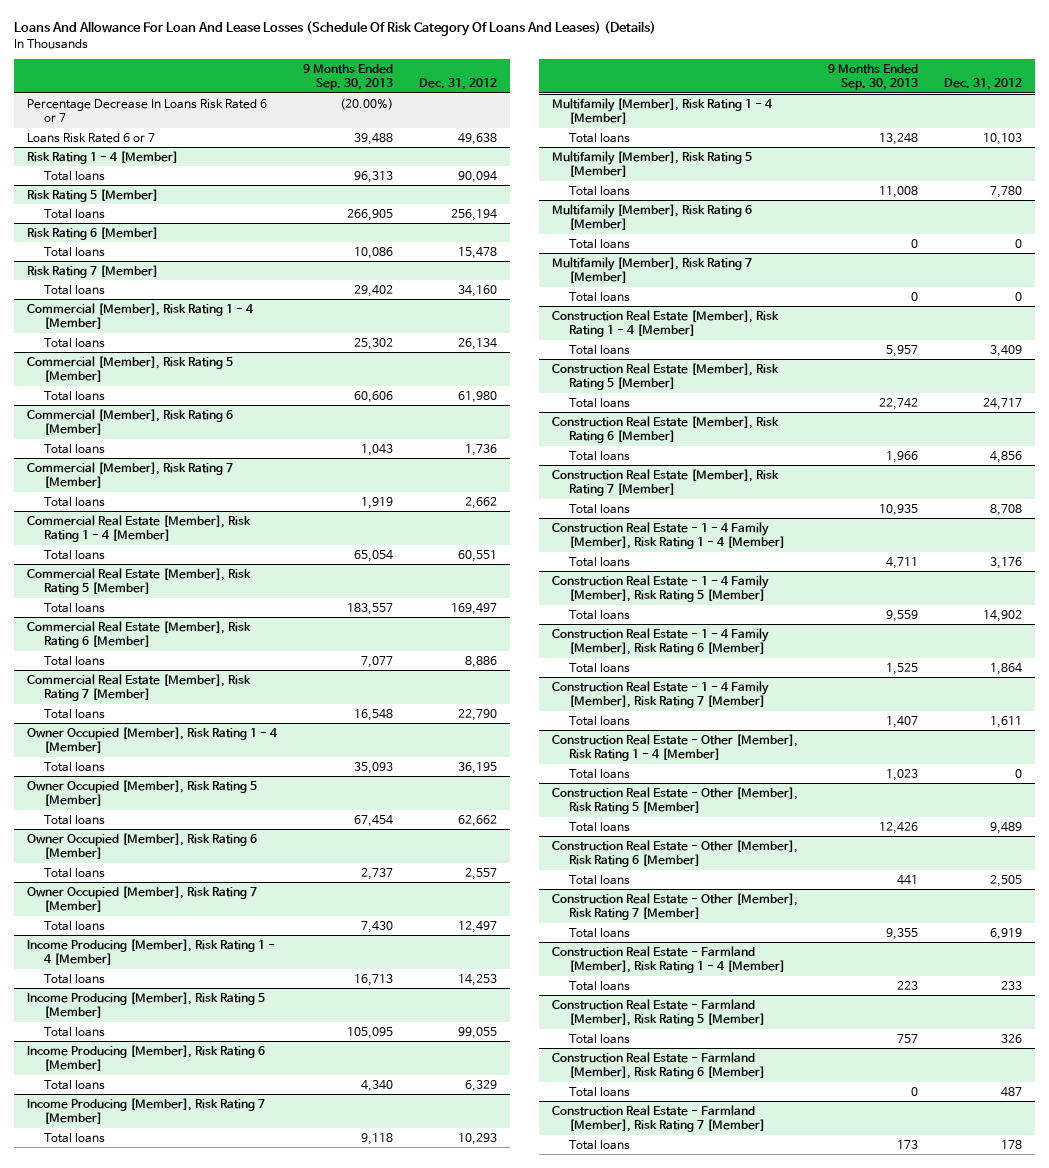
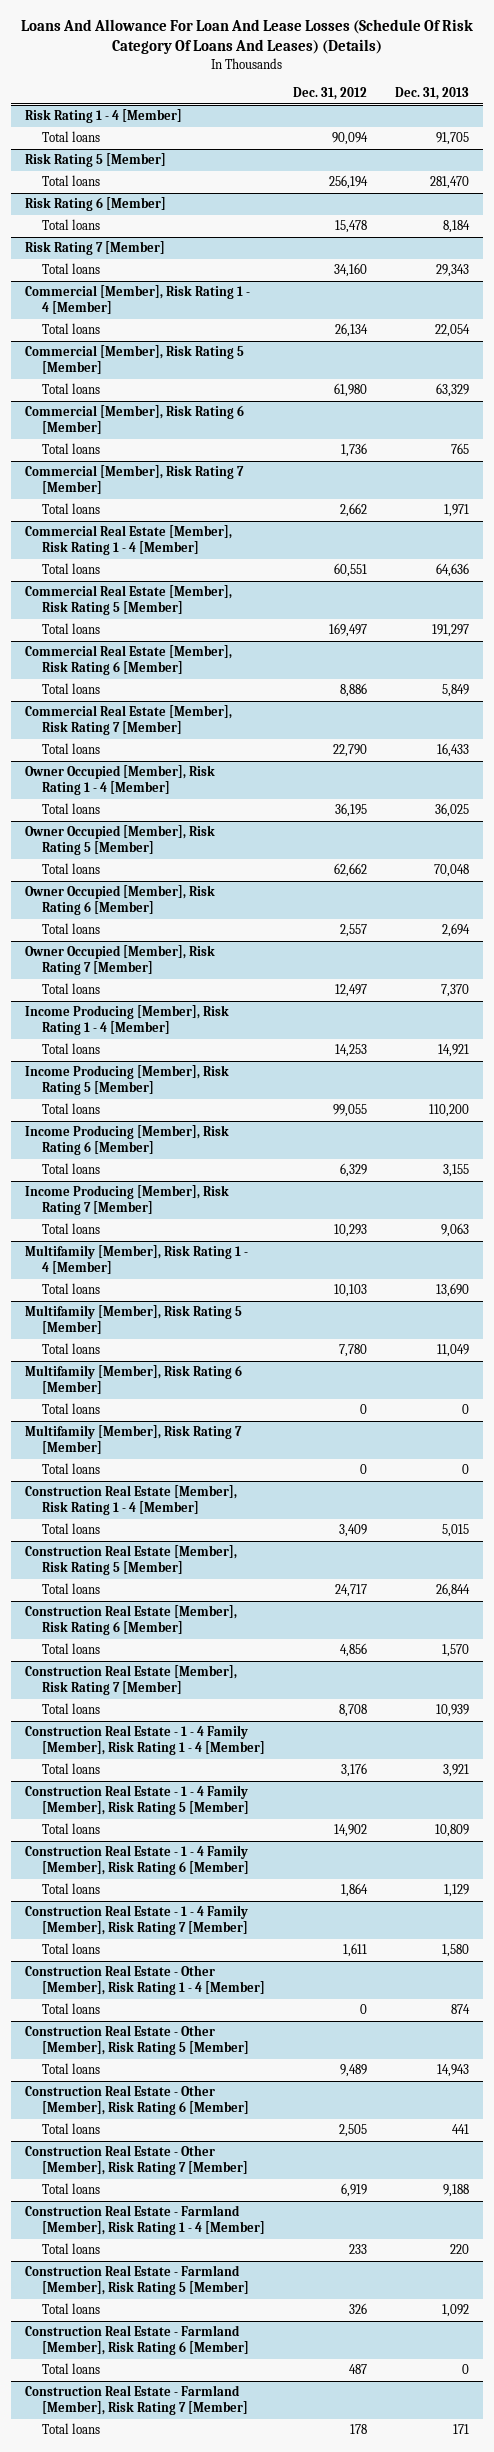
[303,63,394,91] 9 Months Ended Sep. 30, 2013 -> none
none -> [395,87,470,101] Dec. 31, 2013
[27,98,268,123] Percentage Decrease In Loans Risk Rated 6 or 7 -> none
[27,132,156,143] Loans Risk Rated 6 or 7 -> none

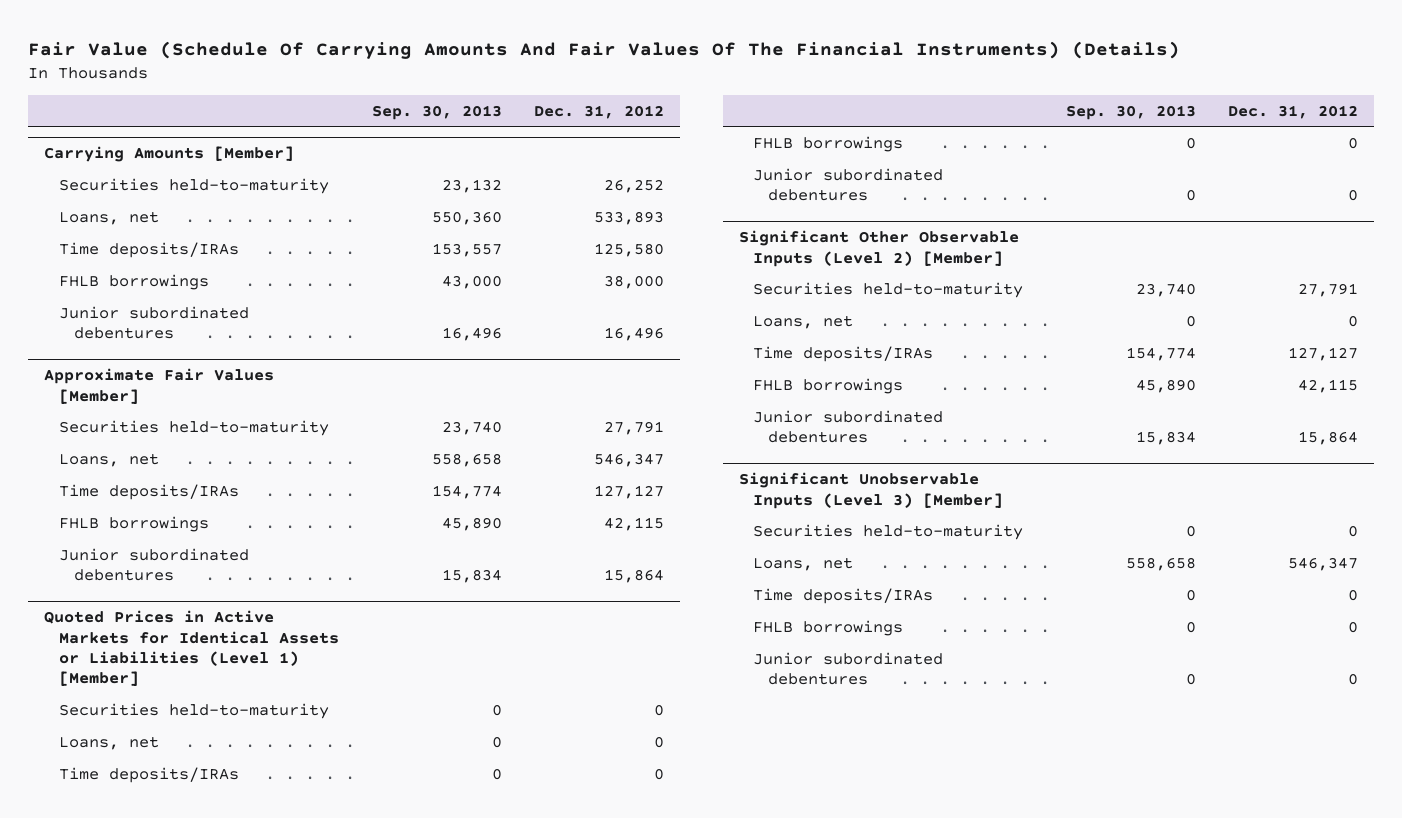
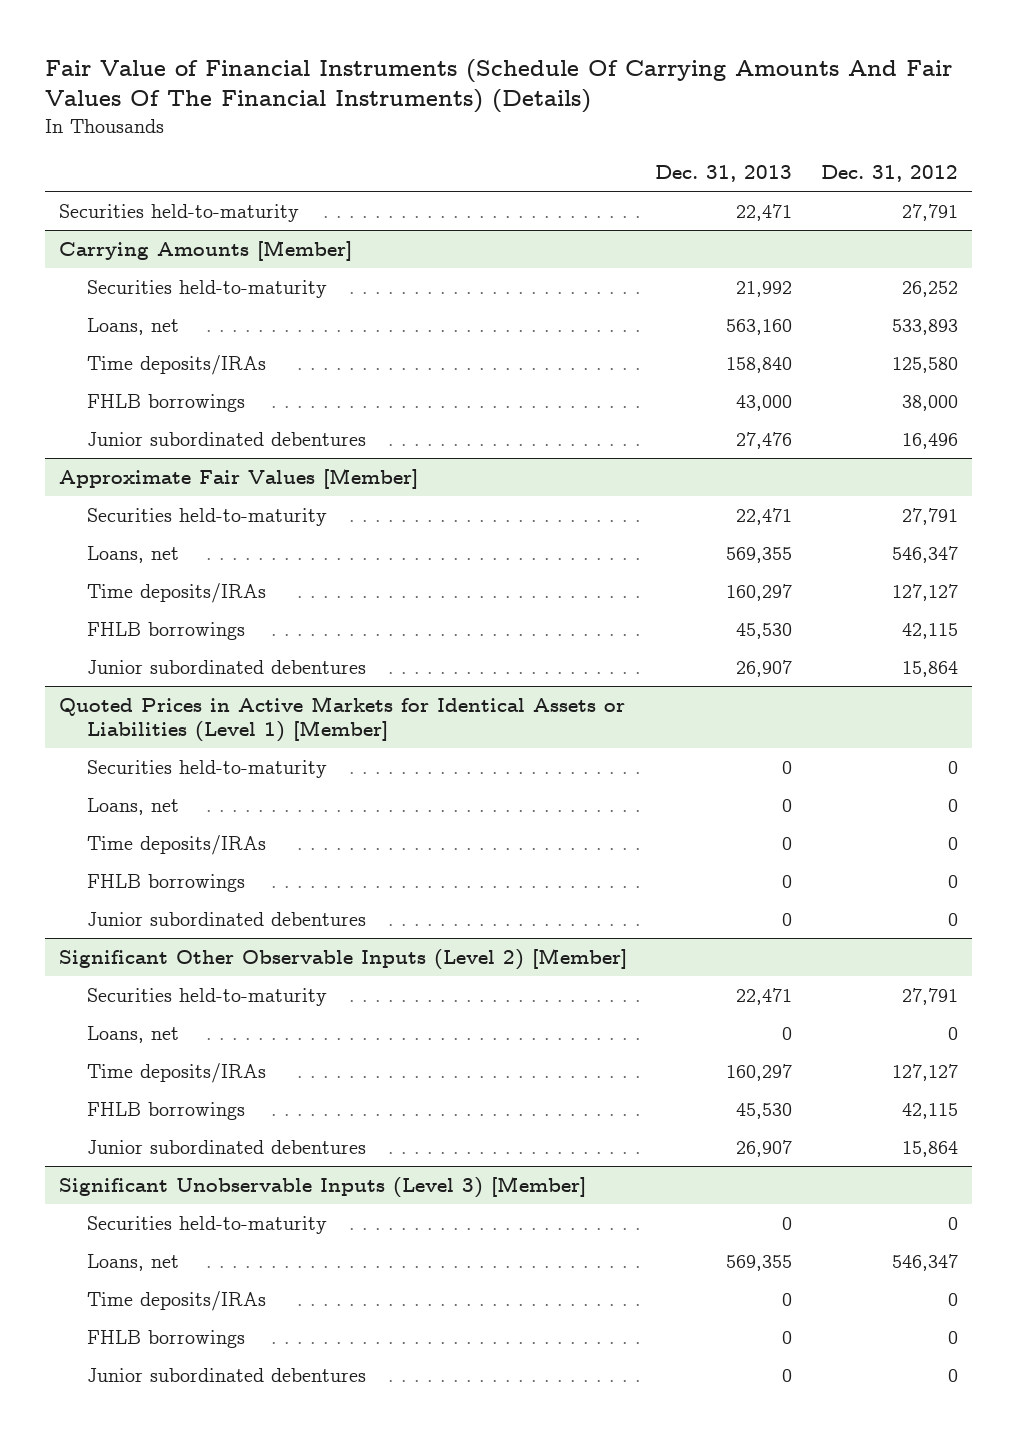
[28,40,1181,59] Fair Value (Schedule Of Carrying Amounts And Fair Values Of The Financial Instruments) (Details) -> [45,58,953,114] Fair Value of Financial Instruments (Schedule Of Carrying Amounts And Fair Values Of The Financial Instruments) (Details)
[371,104,502,120] Sep. 30, 2013 -> none
none -> [655,164,793,182] Dec. 31, 2013
none -> [59,203,300,222] Securities held-to-maturity

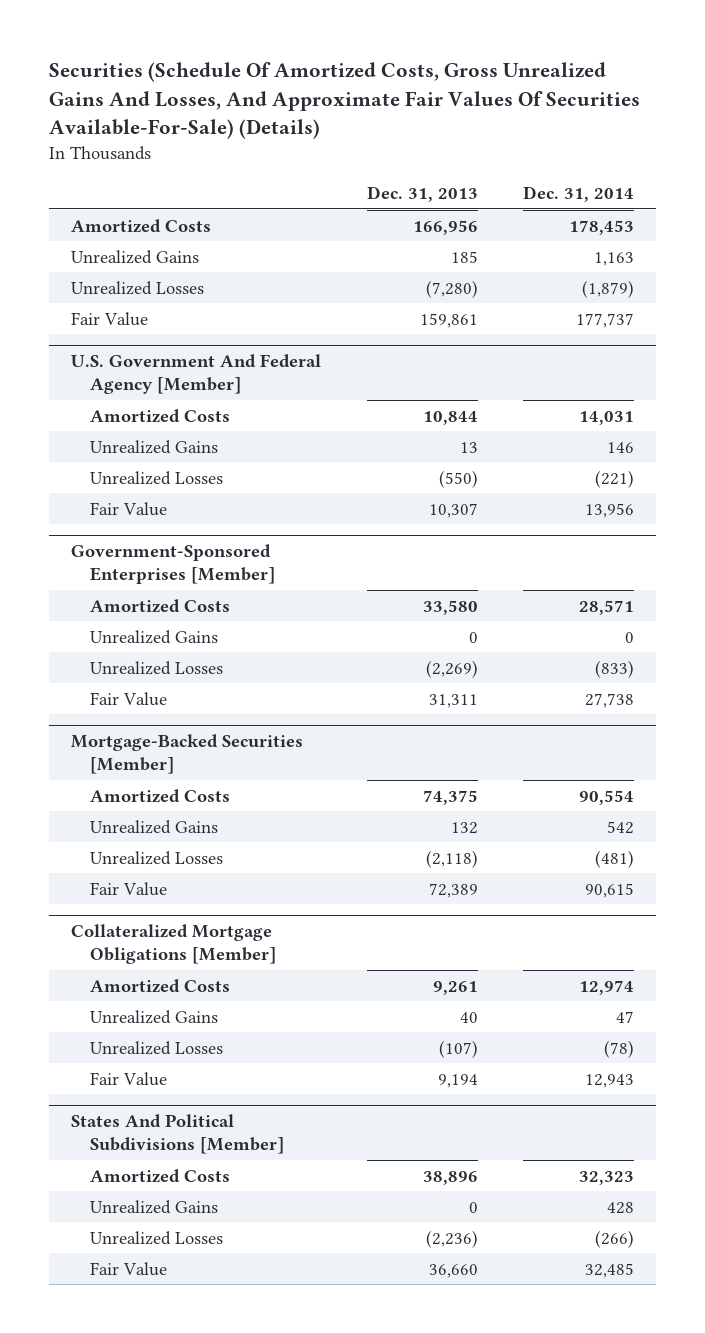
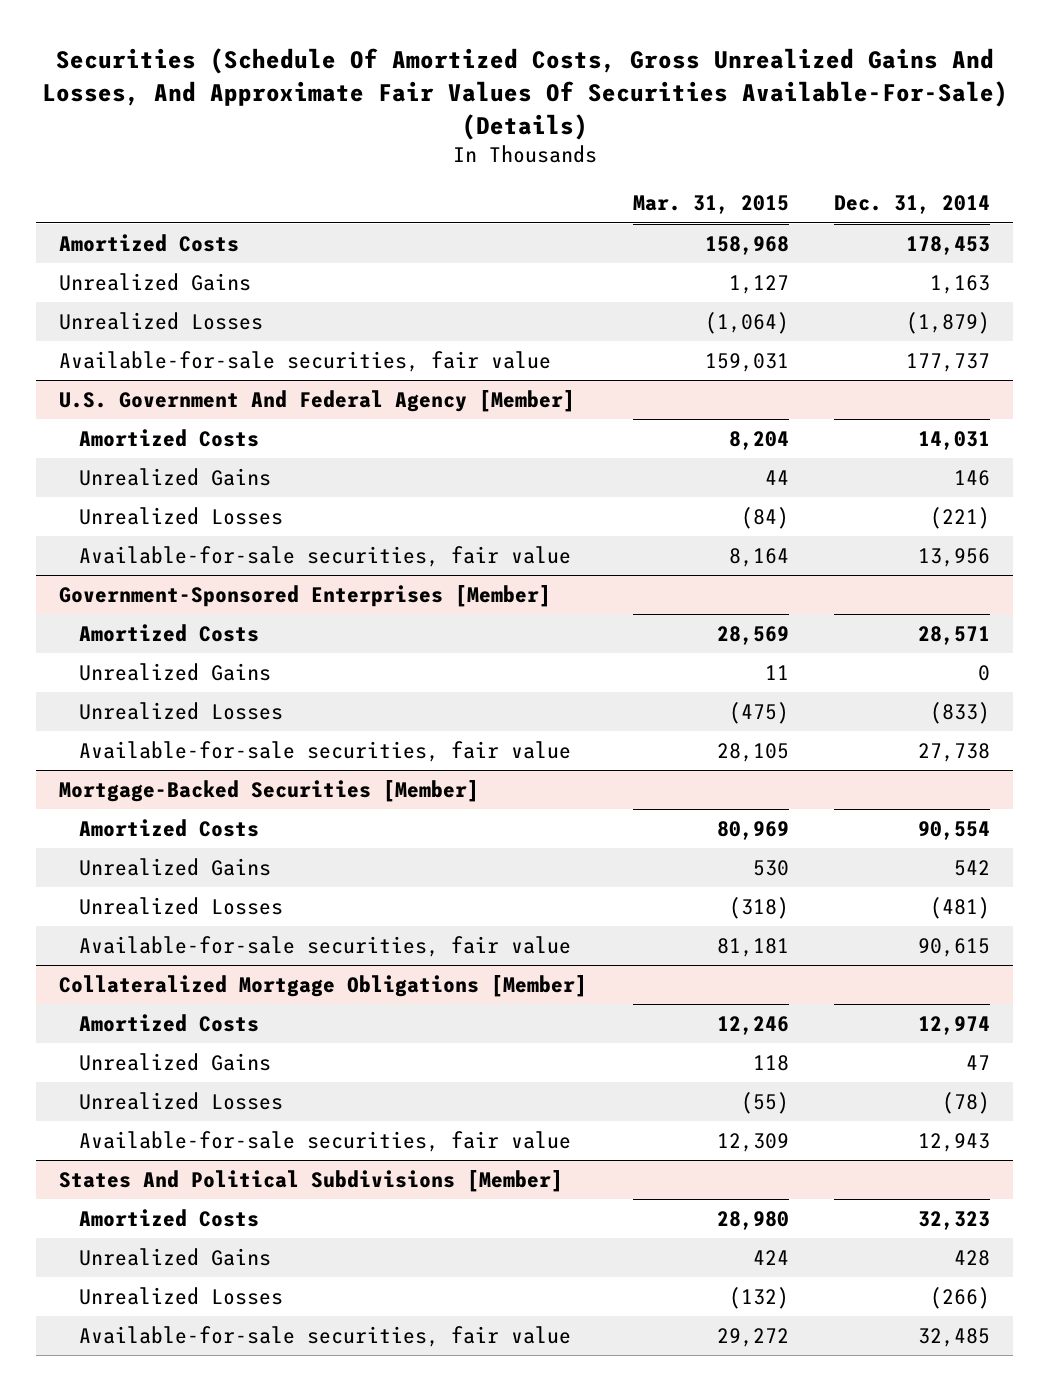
[366,186,478,203] Dec. 31, 2013 -> none
none -> [632,195,789,215] Mar. 31, 2015
[71,311,149,326] Fair Value -> [58,351,551,373] Available-for-sale securities, fair value
[89,501,167,516] Fair Value -> [79,546,572,568] Available-for-sale securities, fair value
[89,691,167,706] Fair Value -> [79,741,572,763] Available-for-sale securities, fair value
[89,881,167,896] Fair Value -> [79,936,572,958] Available-for-sale securities, fair value
[89,1071,167,1086] Fair Value -> [79,1131,572,1153] Available-for-sale securities, fair value
[89,1261,167,1276] Fair Value -> [79,1326,572,1348] Available-for-sale securities, fair value

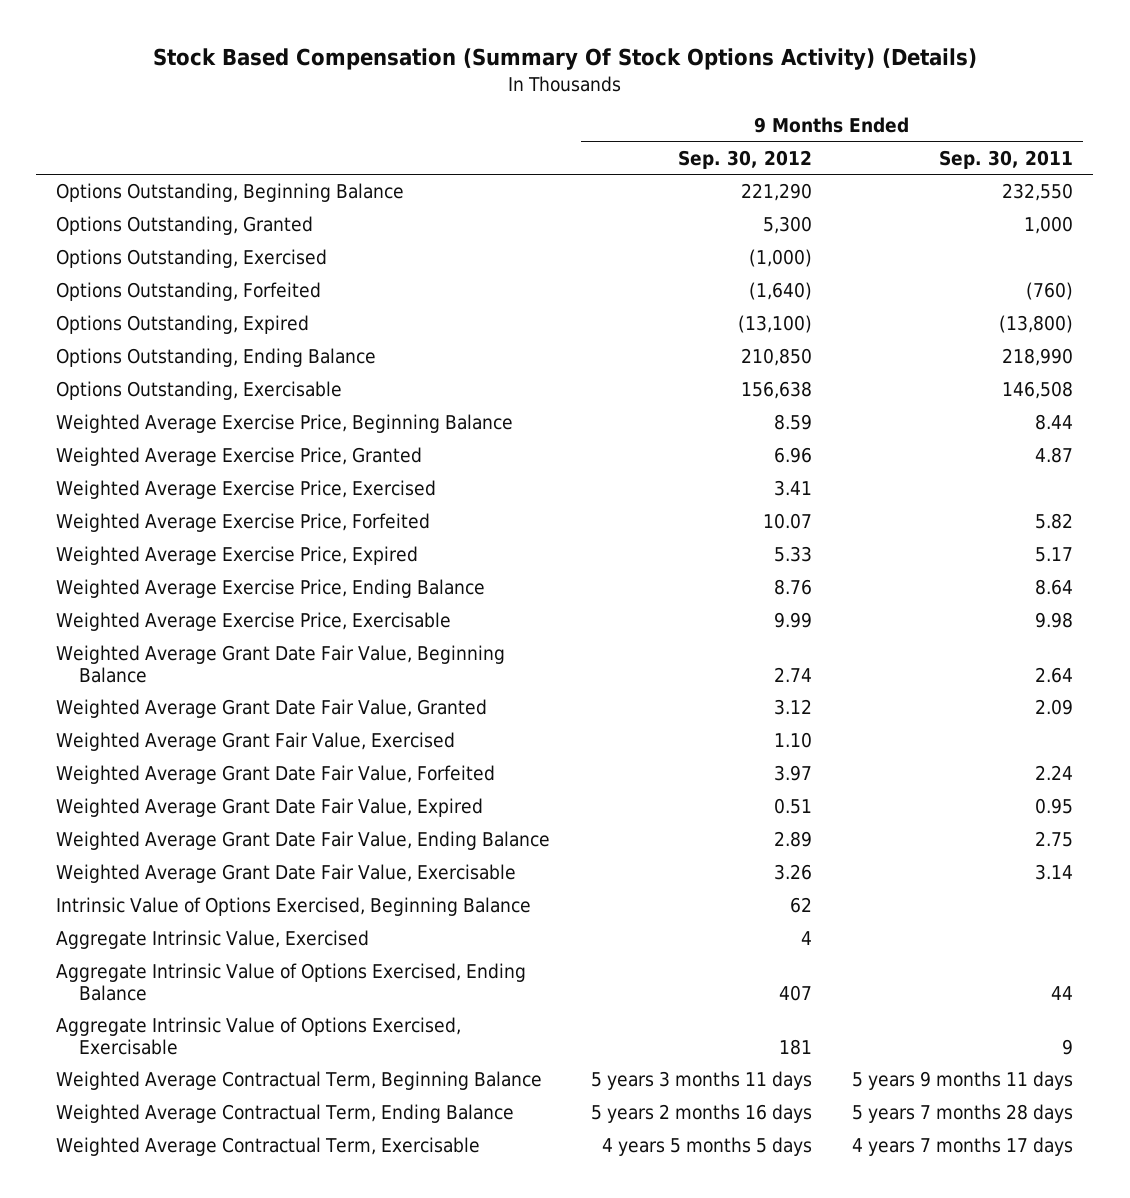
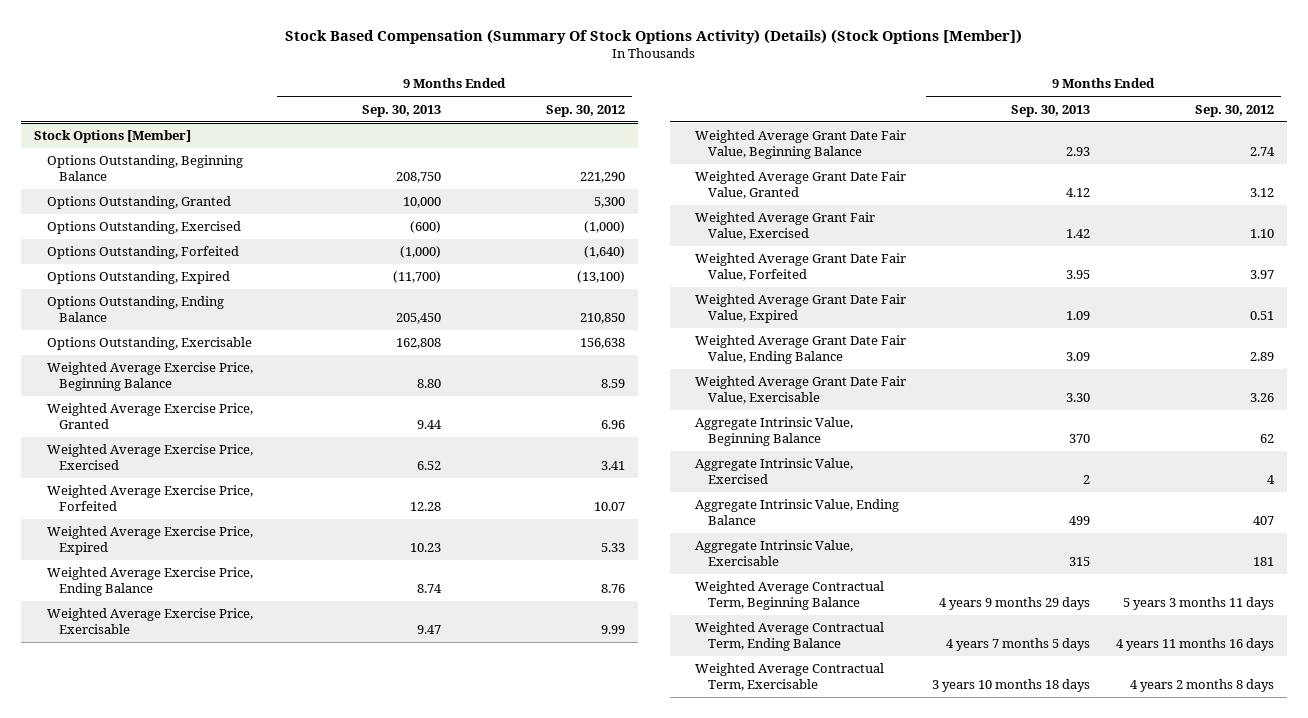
[152,48,977,71] Stock Based Compensation (Summary Of Stock Options Activity) (Details) -> [285,29,1023,45] Stock Based Compensation (Summary Of Stock Options Activity) (Details) (Stock Options [Member])
[939,149,1074,169] Sep. 30, 2011 -> none
none -> [362,104,442,117] Sep. 30, 2013
none -> [34,130,192,144] Stock Options [Member]
[56,897,532,917] Intrinsic Value of Options Exercised, Beginning Balance -> [695,417,854,446] Aggregate Intrinsic Value, Beginning Balance
[56,963,527,1001] Aggregate Intrinsic Value of Options Exercised, Ending Balance -> [695,499,900,525] Aggregate Intrinsic Value, Ending Balance
[56,1017,462,1055] Aggregate Intrinsic Value of Options Exercised, Exercisable -> [695,540,854,566] Aggregate Intrinsic Value, Exercisable
[590,1104,812,1124] 5 years 2 months 16 days -> [1116,637,1275,651] 4 years 11 months 16 days
[601,1137,812,1157] 4 years 5 months 5 days -> [1130,678,1275,692] 4 years 2 months 8 days

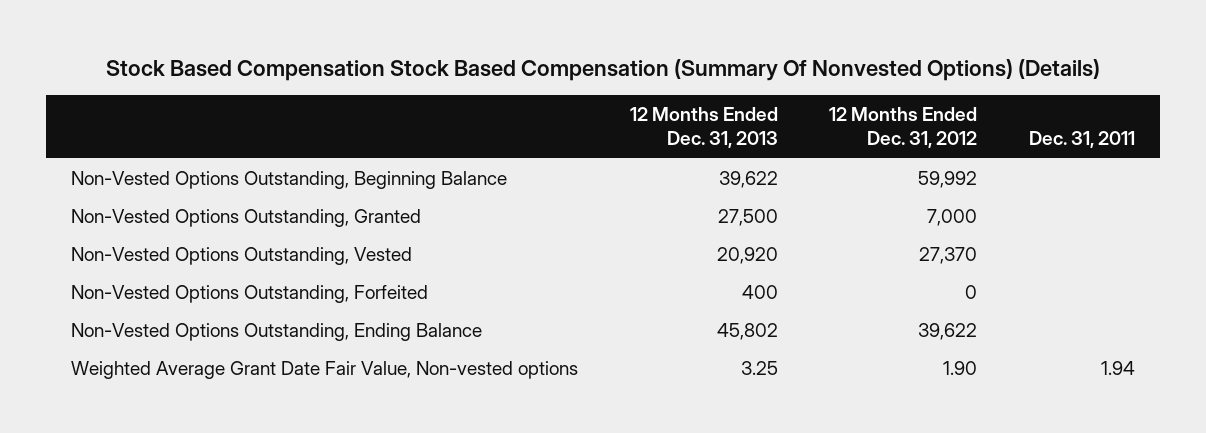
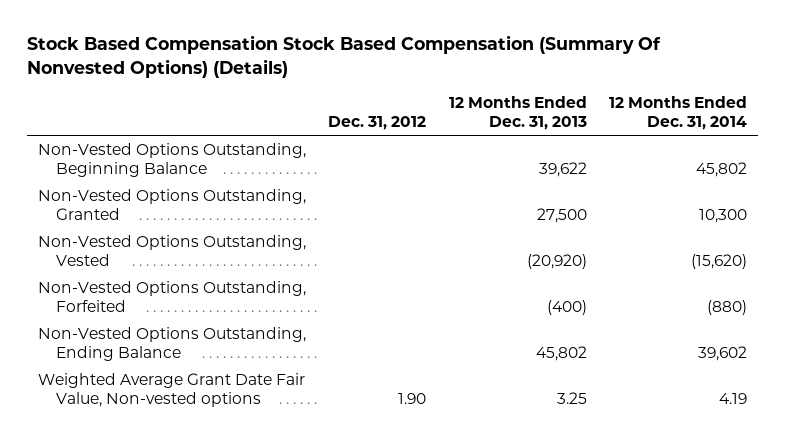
[829,106,978,149] 12 Months Ended Dec. 31, 2012 -> none
[1028,131,1135,149] Dec. 31, 2011 -> none
none -> [328,116,427,131] Dec. 31, 2012
none -> [609,96,748,131] 12 Months Ended Dec. 31, 2014
[716,247,778,265] 20,920 -> [526,253,587,269] (20,920)
[741,285,778,300] 400 -> [546,299,587,315] (400)

